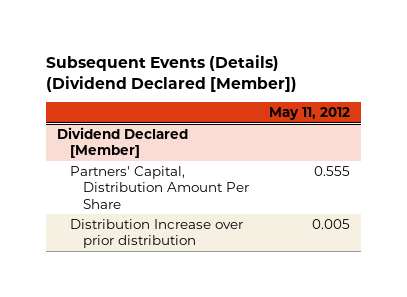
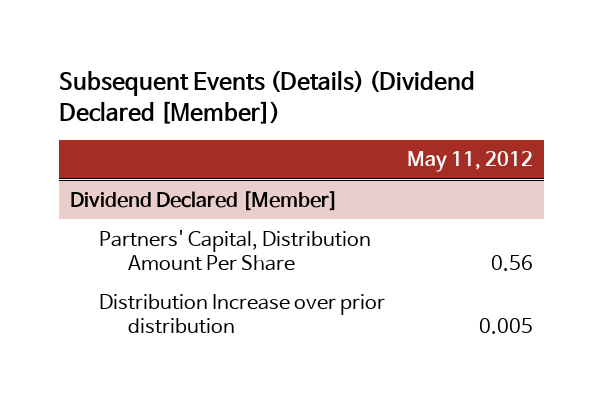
[314,166,351,177] 0.555 -> [491,254,534,271] 0.56

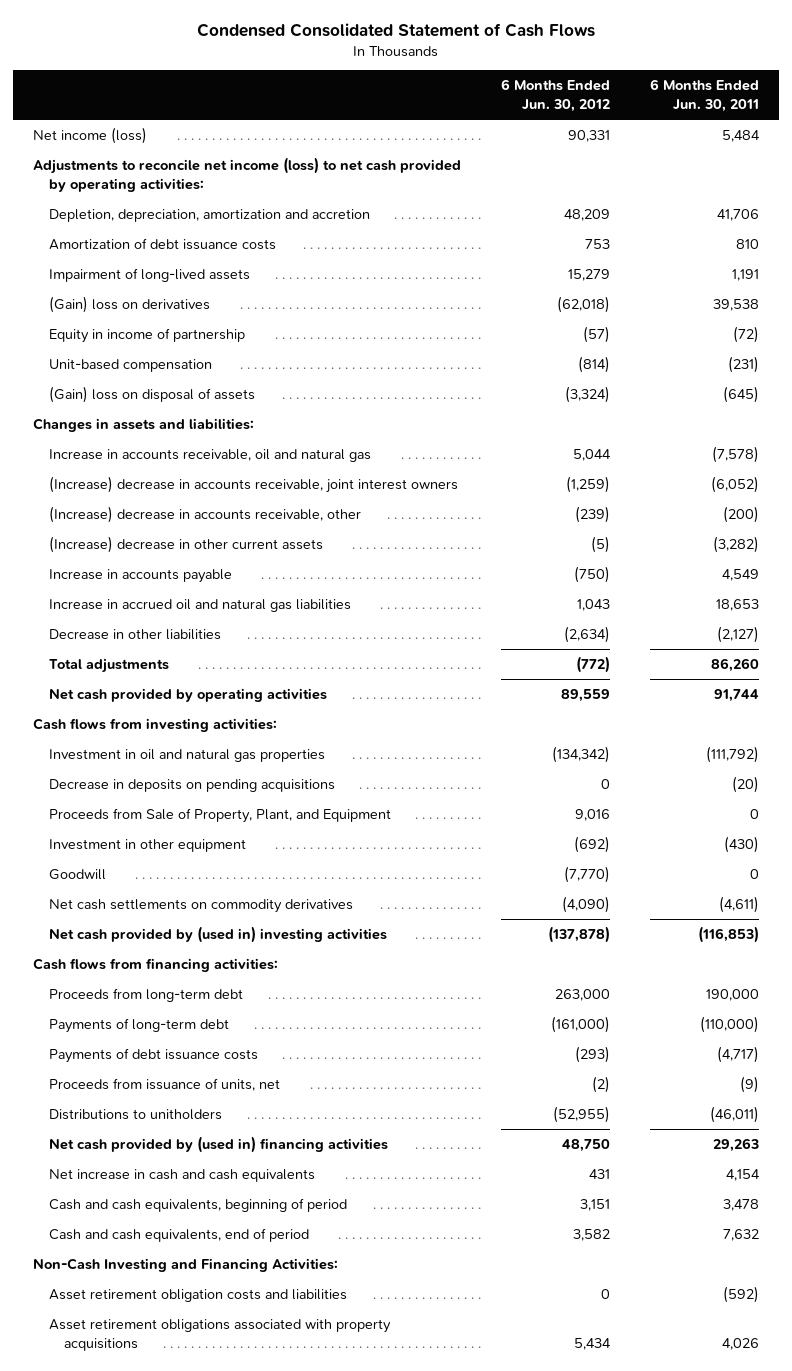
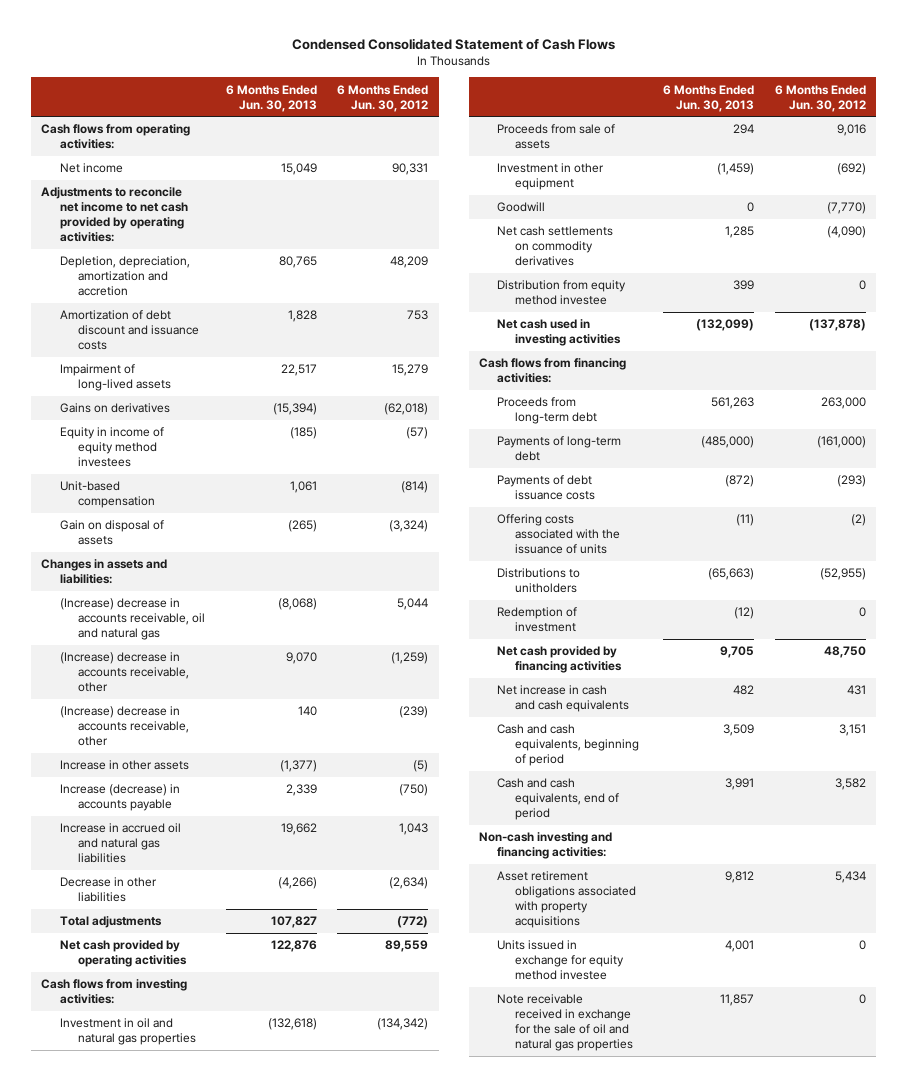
[649,79,759,113] 6 Months Ended Jun. 30, 2011 -> none
none -> [225,84,317,112] 6 Months Ended Jun. 30, 2013
none -> [41,124,191,150] Cash flows from operating activities:
[33,126,148,144] Net income (loss) -> [59,163,123,174] Net income
[33,156,462,192] Adjustments to reconcile net income (loss) to net cash provided by operating activities: -> [41,187,188,242] Adjustments to reconcile net income to net cash provided by operating activities:
[48,237,276,250] Amortization of debt issuance costs -> [59,310,199,351] Amortization of debt discount and issuance costs
[48,295,210,313] (Gain) loss on derivatives -> [59,403,170,414] Gains on derivatives
[48,327,245,343] Equity in income of partnership -> [59,427,164,468] Equity in income of equity method investees
[48,385,255,403] (Gain) loss on disposal of assets -> [59,520,164,546] Gain on disposal of assets
[48,448,371,462] Increase in accounts receivable, oil and natural gas -> [59,598,205,641] (Increase) decrease in accounts receivable, oil and natural gas
[48,475,458,493] (Increase) decrease in accounts receivable, joint interest owners -> [59,652,189,693] (Increase) decrease in accounts receivable, other
[48,535,323,553] (Increase) decrease in other current assets -> [59,760,189,771] Increase in other assets
[48,568,232,583] Increase in accounts payable -> [59,784,180,812] Increase (decrease) in accounts payable
[48,778,335,792] Decrease in deposits on pending acquisitions -> none
[48,807,391,823] Proceeds from Sale of Property, Plant, and Equipment -> [497,124,616,150] Proceeds from sale of assets
none -> [497,280,627,306] Distribution from equity method investee
[48,925,387,943] Net cash provided by (used in) investing activities -> [497,319,622,347] Net cash used in investing activities
[48,1077,280,1091] Proceeds from issuance of units, net -> [497,514,621,555] Offering costs associated with the issuance of units
none -> [497,607,578,633] Redemption of investment
[48,1135,388,1153] Net cash provided by (used in) financing activities -> [497,646,623,674] Net cash provided by financing activities
[48,1288,347,1302] Asset retirement obligation costs and liabilities -> none
[33,1257,339,1272] Non-Cash Investing and Financing Activities: -> [479,832,613,860] Non-cash investing and financing activities:
none -> [497,940,625,981] Units issued in exchange for equity method investee
none -> [497,994,634,1051] Note receivable received in exchange for the sale of oil and natural gas properties

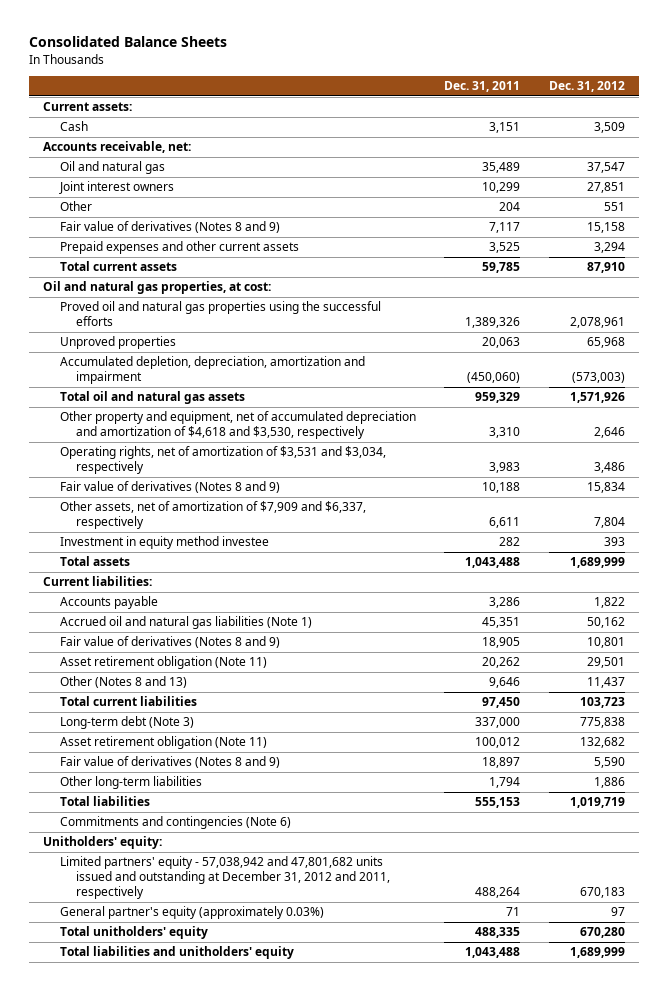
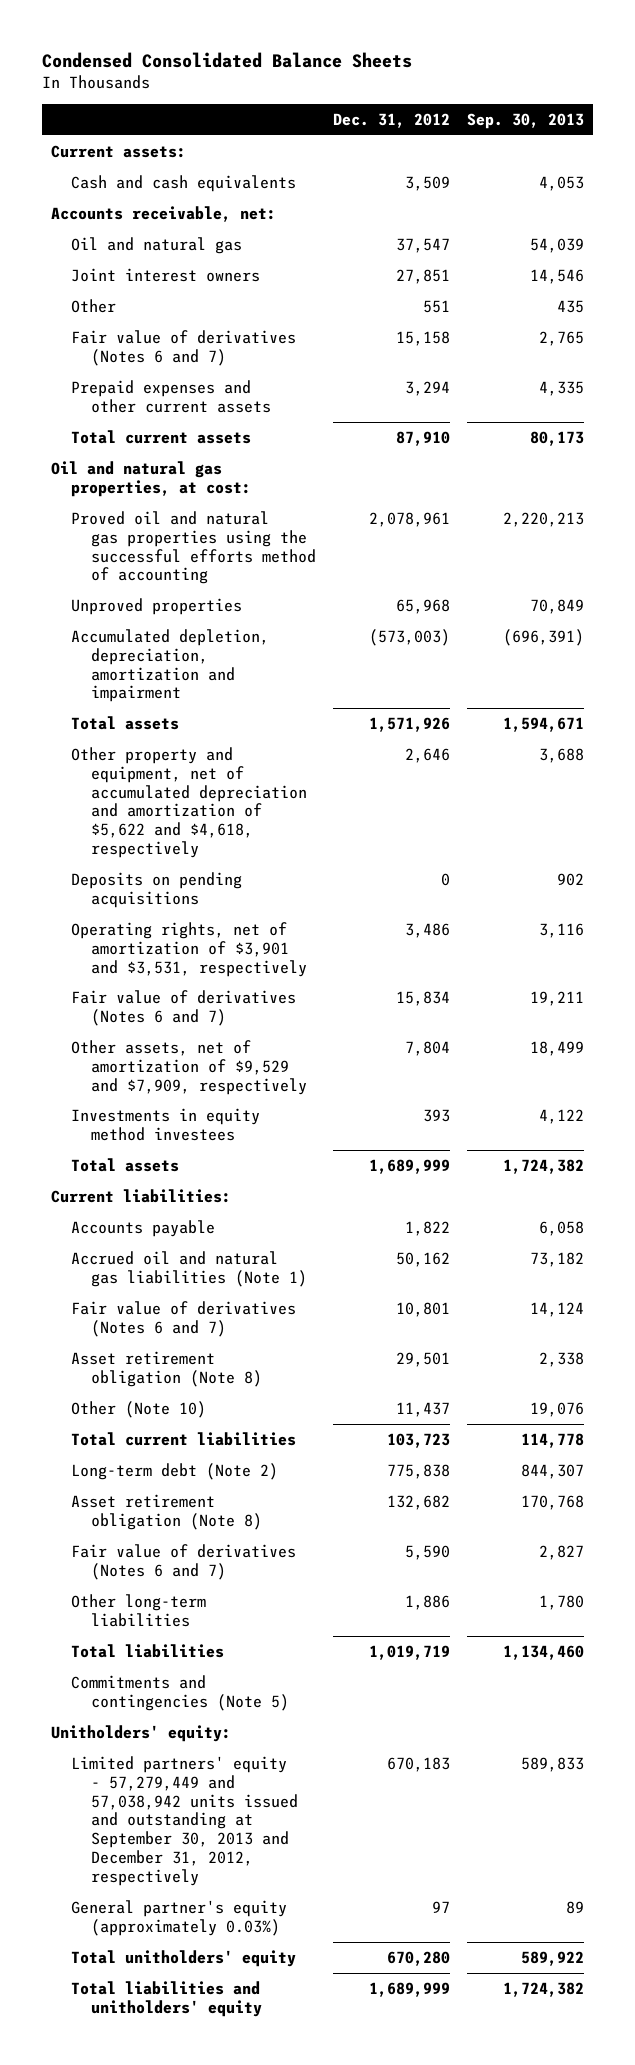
[28,36,227,48] Consolidated Balance Sheets -> [42,51,413,68] Condensed Consolidated Balance Sheets
[444,81,521,93] Dec. 31, 2011 -> none
none -> [467,112,585,129] Sep. 30, 2013
[59,121,88,132] Cash -> [70,174,296,192] Cash and cash equivalents
[59,221,280,234] Fair value of derivatives (Notes 8 and 9) -> [70,329,296,366] Fair value of derivatives (Notes 6 and 7)
[59,301,381,327] Proved oil and natural gas properties using the successful efforts -> [70,510,317,585] Proved oil and natural gas properties using the successful efforts method of accounting
[59,391,245,405] Total oil and natural gas assets -> [70,715,179,730] Total assets
[59,411,416,440] Other property and equipment, net of accumulated depreciation and amortization of $4,618 and $3,530, respectively -> [70,746,308,859] Other property and equipment, net of accumulated depreciation and amortization of $5,622 and $4,618, respectively
none -> [70,871,242,908] Deposits on pending acquisitions
[59,446,386,475] Operating rights, net of amortization of $3,531 and $3,034, respectively -> [70,921,308,977] Operating rights, net of amortization of $3,901 and $3,531, respectively
[59,481,280,494] Fair value of derivatives (Notes 8 and 9) -> [70,989,296,1026] Fair value of derivatives (Notes 6 and 7)
[59,501,366,530] Other assets, net of amortization of $7,909 and $6,337, respectively -> [70,1039,308,1095] Other assets, net of amortization of $9,529 and $7,909, respectively
[59,536,269,550] Investment in equity method investee -> [70,1107,260,1141] Investments in equity method investees
[59,636,280,649] Fair value of derivatives (Notes 8 and 9) -> [70,1300,296,1337] Fair value of derivatives (Notes 6 and 7)
[59,656,267,670] Asset retirement obligation (Note 11) -> [70,1350,263,1387] Asset retirement obligation (Note 8)
[59,676,187,689] Other (Notes 8 and 13) -> [70,1400,206,1418] Other (Note 10)
[59,716,194,730] Long-term debt (Note 3) -> [70,1462,278,1480] Long-term debt (Note 2)
[59,736,267,750] Asset retirement obligation (Note 11) -> [70,1493,263,1530] Asset retirement obligation (Note 8)
[59,756,280,769] Fair value of derivatives (Notes 8 and 9) -> [70,1543,296,1580] Fair value of derivatives (Notes 6 and 7)
[59,816,291,830] Commitments and contingencies (Note 6) -> [70,1674,290,1711] Commitments and contingencies (Note 5)
[59,856,391,899] Limited partners' equity - 57,038,942 and 47,801,682 units issued and outstanding at December 31, 2012 and 2011, respectively -> [70,1755,299,1886] Limited partners' equity - 57,279,449 and 57,038,942 units issued and outstanding at September 30, 2013 and December 31, 2012, respectively

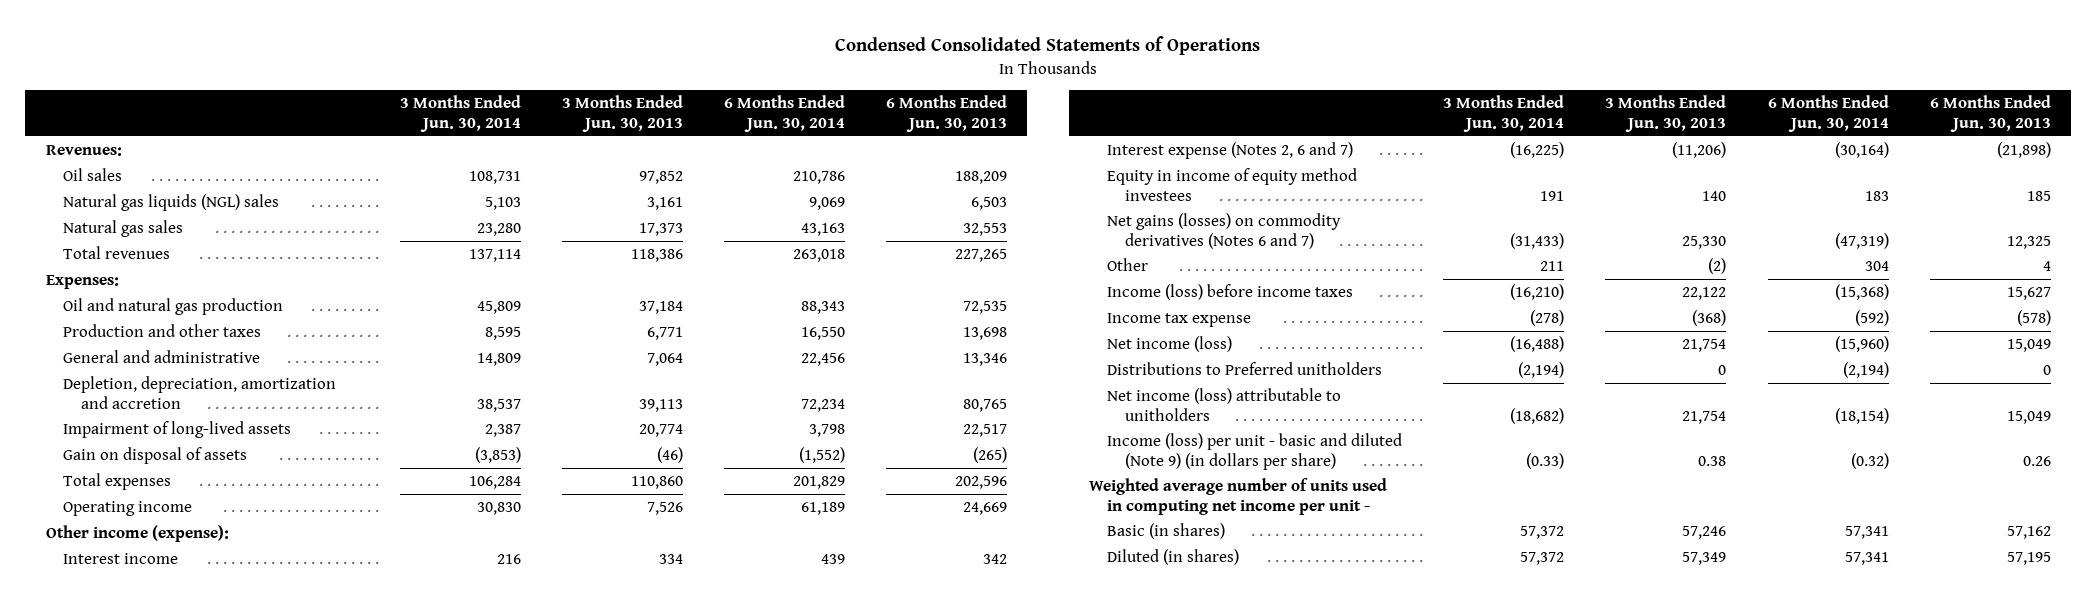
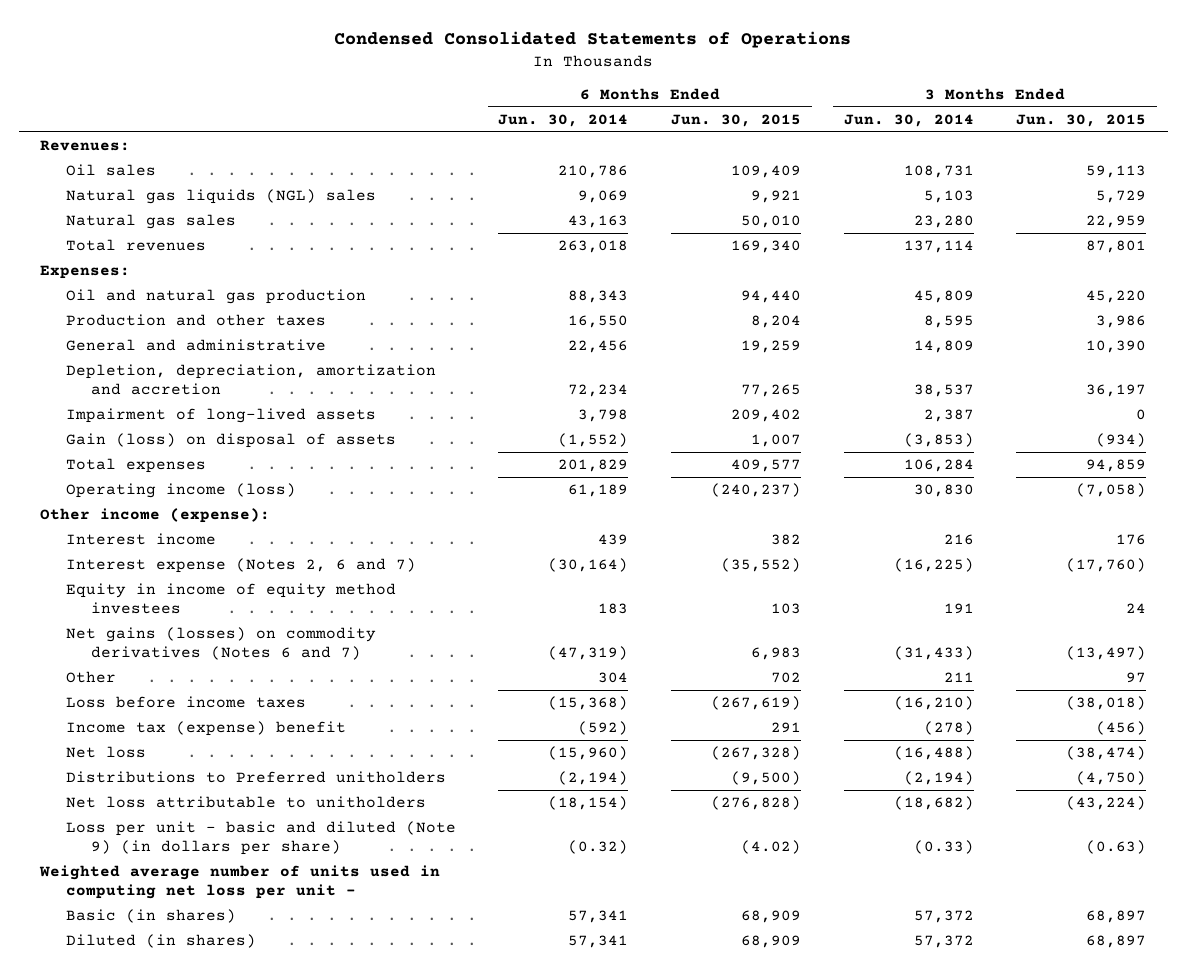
[561,95,683,132] 3 Months Ended Jun. 30, 2013 -> none
[885,95,1007,132] 6 Months Ended Jun. 30, 2013 -> none
none -> [671,114,802,128] Jun. 30, 2015
none -> [1016,114,1147,128] Jun. 30, 2015
[63,447,248,465] Gain on disposal of assets -> [65,433,396,449] Gain (loss) on disposal of assets
[63,501,193,517] Operating income -> [65,483,296,499] Operating income (loss)
[1107,284,1354,301] Income (loss) before income taxes -> [65,696,306,709] Loss before income taxes
[1107,313,1252,328] Income tax expense -> [65,721,346,737] Income tax (expense) benefit
[1107,336,1233,353] Net income (loss) -> [65,746,146,759] Net loss
[1107,388,1342,421] Net income (loss) attributable to unitholders -> [65,796,426,809] Net loss attributable to unitholders
[1107,433,1403,470] Income (loss) per unit - basic and diluted (Note 9) (in dollars per share) -> [65,821,456,855] Loss per unit - basic and diluted (Note 9) (in dollars per share)
[1089,478,1388,515] Weighted average number of units used in computing net income per unit - -> [39,865,441,899] Weighted average number of units used in computing net loss per unit -

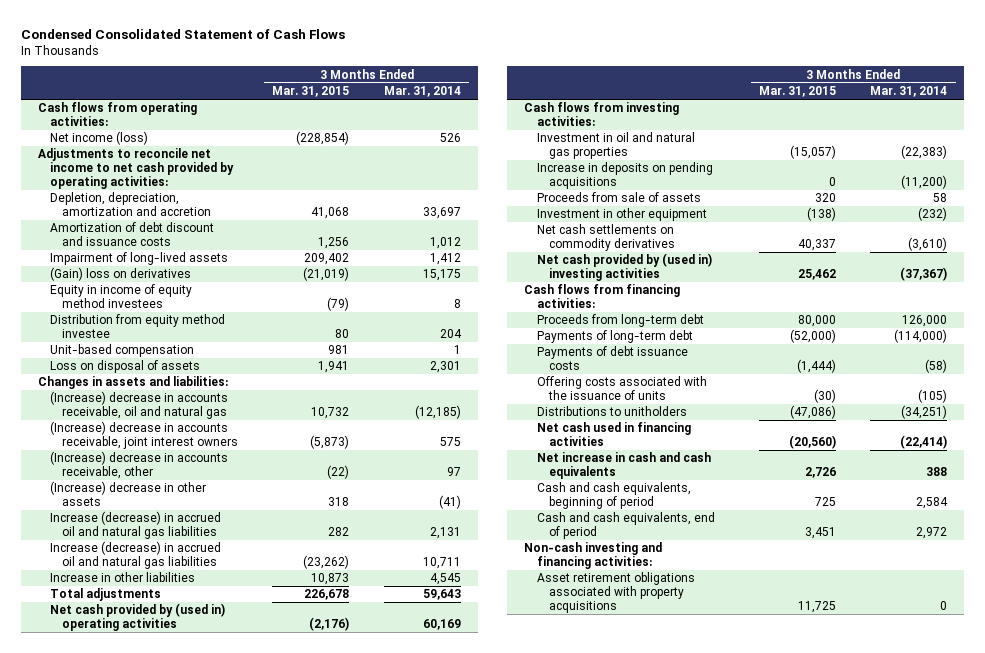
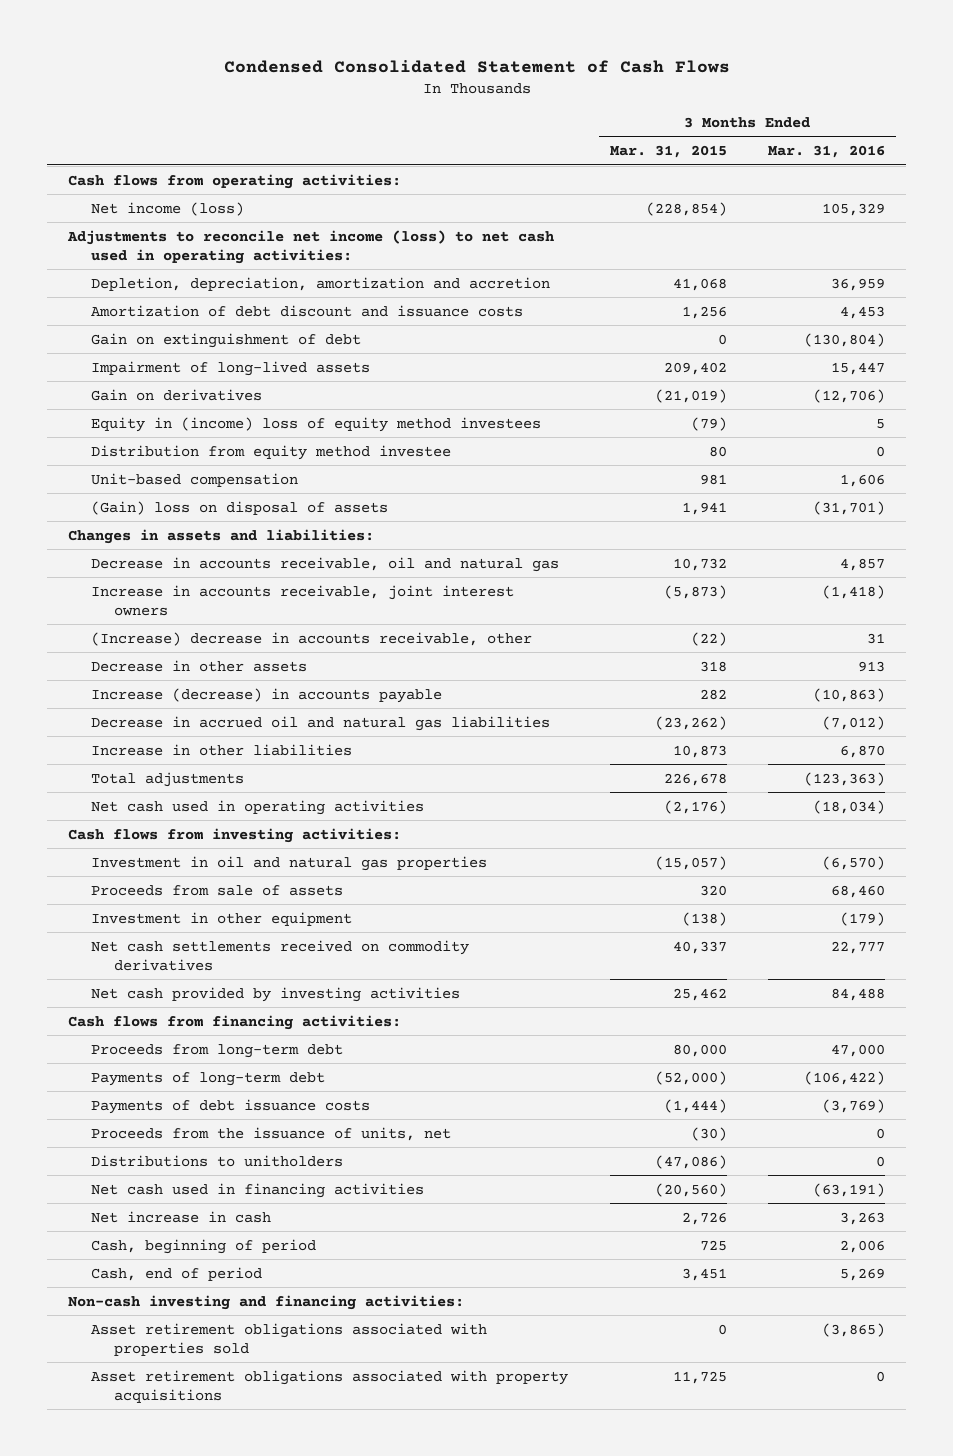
[383,86,461,98] Mar. 31, 2014 -> none
none -> [768,145,886,159] Mar. 31, 2016
[37,148,234,189] Adjustments to reconcile net income to net cash provided by operating activities: -> [67,229,555,264] Adjustments to reconcile net income (loss) to net cash used in operating activities:
none -> [91,332,362,348] Gain on extinguishment of debt
[49,267,191,282] (Gain) loss on derivatives -> [91,388,263,401] Gain on derivatives
[49,284,192,309] Equity in income of equity method investees -> [91,416,542,432] Equity in (income) loss of equity method investees
[49,360,200,374] Loss on disposal of assets -> [91,500,389,515] (Gain) loss on disposal of assets
[49,391,228,420] (Increase) decrease in accounts receivable, oil and natural gas -> [91,556,560,572] Decrease in accounts receivable, oil and natural gas
[49,421,239,450] (Increase) decrease in accounts receivable, joint interest owners -> [91,584,515,616] Increase in accounts receivable, joint interest owners
[49,481,206,507] (Increase) decrease in other assets -> [91,659,308,672] Decrease in other assets
[49,511,221,540] Increase (decrease) in accrued oil and natural gas liabilities -> [91,687,443,703] Increase (decrease) in accounts payable
[49,541,221,570] Increase (decrease) in accrued oil and natural gas liabilities -> [91,715,551,731] Decrease in accrued oil and natural gas liabilities
[49,603,225,632] Net cash provided by (used in) operating activities -> [91,799,425,815] Net cash used in operating activities
[536,162,713,190] Increase in deposits on pending acquisitions -> none
[536,224,675,252] Net cash settlements on commodity derivatives -> [91,939,470,971] Net cash settlements received on commodity derivatives
[536,253,712,282] Net cash provided by (used in) investing activities -> [91,986,461,1002] Net cash provided by investing activities
[536,376,707,401] Offering costs associated with the issuance of units -> [91,1126,452,1141] Proceeds from the issuance of units, net
[536,452,711,480] Net increase in cash and cash equivalents -> [91,1210,272,1223] Net increase in cash
[536,482,691,510] Cash and cash equivalents, beginning of period -> [91,1238,317,1254] Cash, beginning of period
[536,512,715,540] Cash and cash equivalents, end of period -> [91,1266,263,1281] Cash, end of period
none -> [91,1322,488,1356] Asset retirement obligations associated with properties sold

